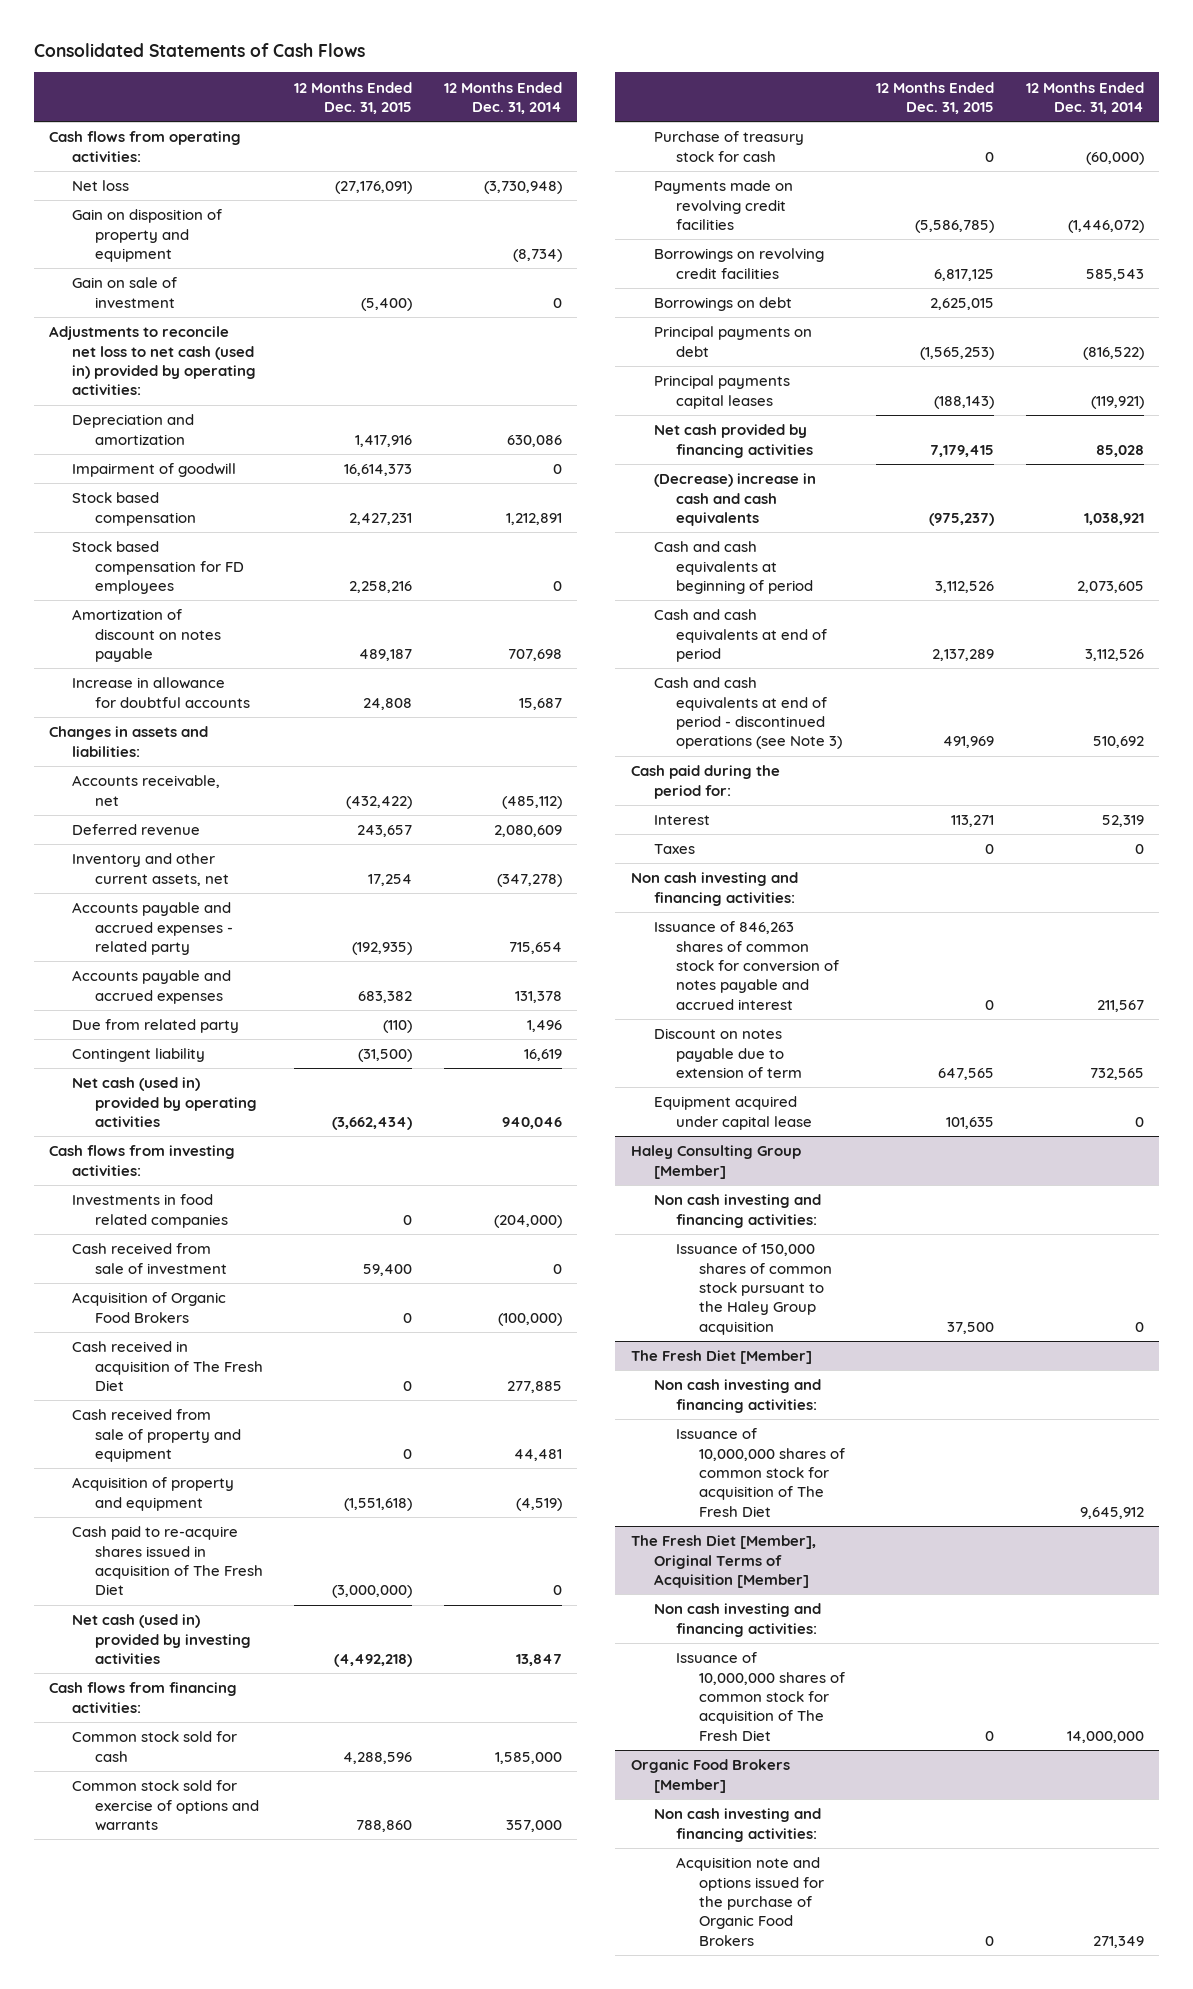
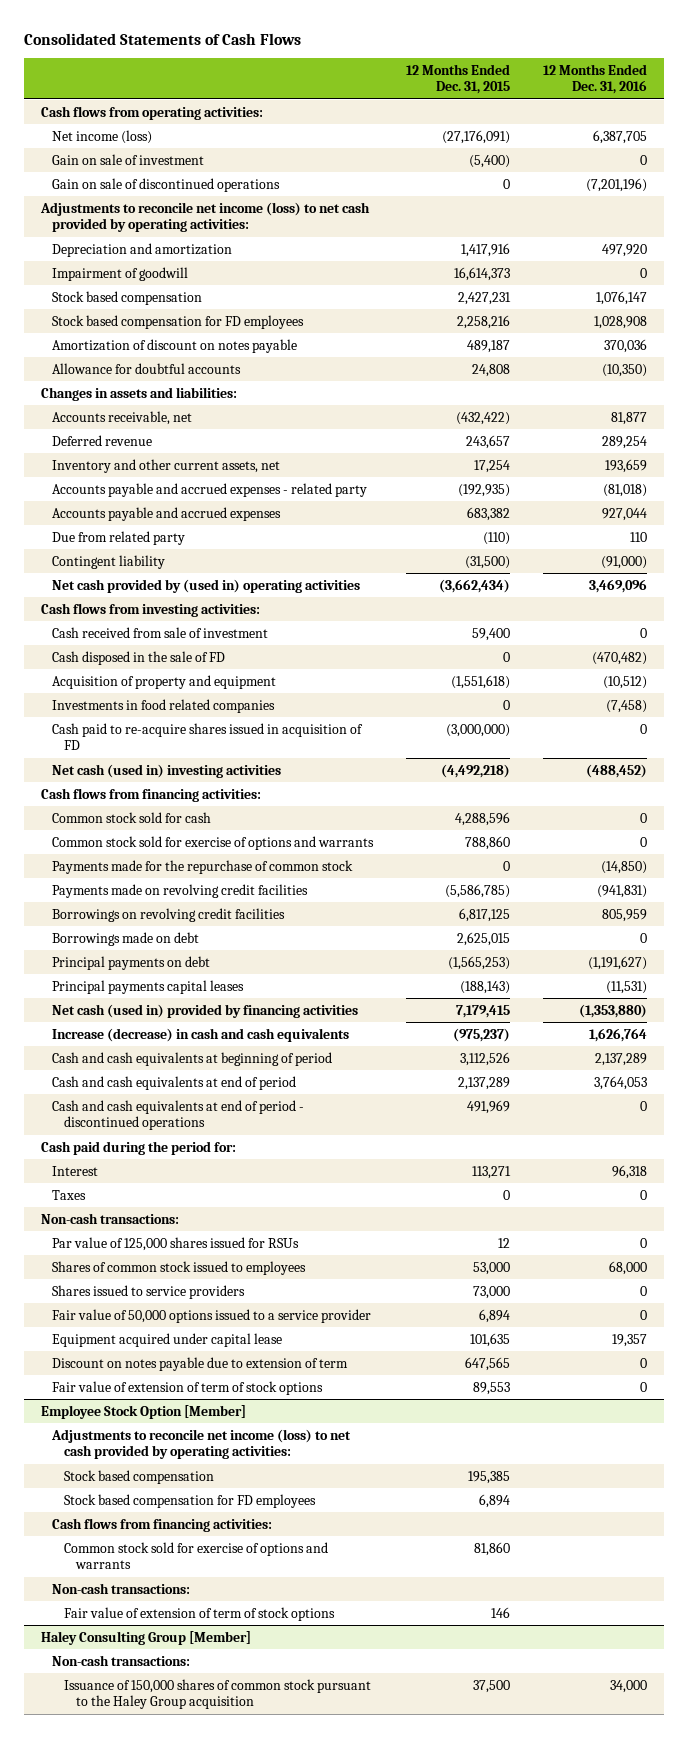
[443,81,562,114] 12 Months Ended Dec. 31, 2014 -> none
none -> [543,63,648,95] 12 Months Ended Dec. 31, 2016
[71,209,222,262] Gain on disposition of property and equipment -> none
[71,180,129,192] Net loss -> [52,129,153,144] Net income (loss)
none -> [52,177,281,192] Gain on sale of discontinued operations
[49,326,256,396] Adjustments to reconcile net loss to net cash (used in) provided by operating activities: -> [39,201,370,233] Adjustments to reconcile net income (loss) to net cash provided by operating activities:
[71,677,250,708] Increase in allowance for doubtful accounts -> [52,362,242,374] Allowance for doubtful accounts
[71,1077,257,1127] Net cash (used in) provided by operating activities -> [52,578,361,593] Net cash provided by (used in) operating activities
[71,1292,226,1323] Acquisition of Organic Food Brokers -> none
[71,1341,263,1391] Cash received in acquisition of The Fresh Diet -> none
[71,1409,241,1462] Cash received from sale of property and equipment -> none
none -> [52,650,226,665] Cash disposed in the sale of FD
[71,1194,228,1228] Investments in food related companies -> [52,698,276,713] Investments in food related companies
[71,1526,263,1596] Cash paid to re-acquire shares issued in acquisition of The Fresh Diet -> [52,722,364,751] Cash paid to re-acquire shares issued in acquisition of FD
[71,1614,251,1664] Net cash (used in) provided by investing activities -> [52,763,282,778] Net cash (used in) investing activities
[653,131,804,162] Purchase of treasury stock for cash -> [52,859,354,874] Payments made for the repurchase of common stock
[653,297,792,312] Borrowings on debt -> [52,931,200,946] Borrowings made on debt
[653,424,814,458] Net cash provided by financing activities -> [52,1003,359,1018] Net cash (used in) provided by financing activities
[653,473,816,526] (Decrease) increase in cash and cash equivalents -> [52,1027,350,1042] Increase (decrease) in cash and cash equivalents
[653,677,843,750] Cash and cash equivalents at end of period - discontinued operations (see Note 3) -> [52,1099,305,1131] Cash and cash equivalents at end of period - discontinued operations
[631,872,799,906] Non cash investing and financing activities: -> none
[653,921,840,1010] Issuance of 846,263 shares of common stock for conversion of notes payable and accrued interest -> none
none -> [40,1212,179,1224] Non-cash transactions:
none -> [52,1236,300,1251] Par value of 125,000 shares issued for RSUs
none -> [52,1260,307,1275] Shares of common stock issued to employees
none -> [52,1284,246,1299] Shares issued to service providers
none -> [52,1308,372,1323] Fair value of 50,000 options issued to a service provider
[653,1028,803,1078] Discount on notes payable due to extension of term -> [52,1356,349,1371] Discount on notes payable due to extension of term
none -> [52,1380,324,1395] Fair value of extension of term of stock options
none -> [40,1404,246,1419] Employee Stock Option [Member]
none -> [51,1428,352,1460] Adjustments to reconcile net income (loss) to net cash provided by operating activities:
none -> [64,1469,215,1484] Stock based compensation
none -> [64,1493,317,1508] Stock based compensation for FD employees
none -> [52,1517,273,1532] Cash flows from financing activities:
none -> [64,1541,329,1570] Common stock sold for exercise of options and warrants
none -> [52,1582,191,1594] Non-cash transactions:
none -> [64,1606,336,1621] Fair value of extension of term of stock options
[653,1194,821,1228] Non cash investing and financing activities: -> none
none -> [52,1654,191,1666] Non-cash transactions:
[631,1350,813,1365] The Fresh Diet [Member] -> none
[653,1379,821,1413] Non cash investing and financing activities: -> none
[676,1428,846,1517] Issuance of 10,000,000 shares of common stock for acquisition of The Fresh Diet -> none
[631,1535,817,1588] The Fresh Diet [Member], Original Terms of Acquisition [Member] -> none
[653,1603,821,1637] Non cash investing and financing activities: -> none
[676,1652,846,1741] Issuance of 10,000,000 shares of common stock for acquisition of The Fresh Diet -> none
[631,1759,791,1793] Organic Food Brokers [Member] -> none
[653,1808,821,1842] Non cash investing and financing activities: -> none
[676,1857,825,1946] Acquisition note and options issued for the purchase of Organic Food Brokers -> none

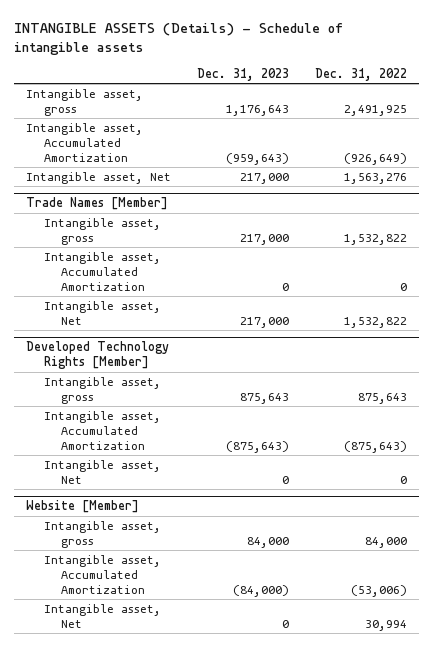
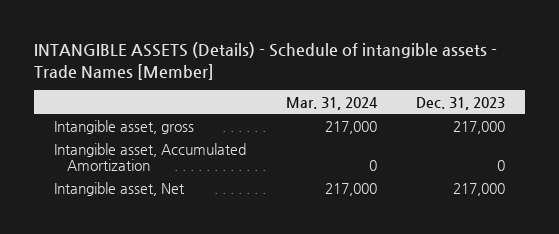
[13,22,343,55] INTANGIBLE ASSETS (Details) - Schedule of intangible assets -> [34,42,498,80] INTANGIBLE ASSETS (Details) - Schedule of intangible assets - Trade Names [Member]
[314,68,407,82] Dec. 31, 2022 -> none
none -> [285,96,378,110] Mar. 31, 2024
[26,88,144,116] Intangible asset, gross -> none
[26,122,144,163] Intangible asset, Accumulated Amortization -> none
[26,171,172,184] Intangible asset, Net -> none
[26,197,169,211] Trade Names [Member] -> none
[26,341,170,370] Developed Technology Rights [Member] -> none
[43,376,161,404] Intangible asset, gross -> none
[43,410,161,451] Intangible asset, Accumulated Amortization -> none
[43,459,161,484] Intangible asset, Net -> none
[26,500,140,514] Website [Member] -> none
[43,520,161,548] Intangible asset, gross -> none
[43,554,161,595] Intangible asset, Accumulated Amortization -> none
[43,603,161,628] Intangible asset, Net -> none

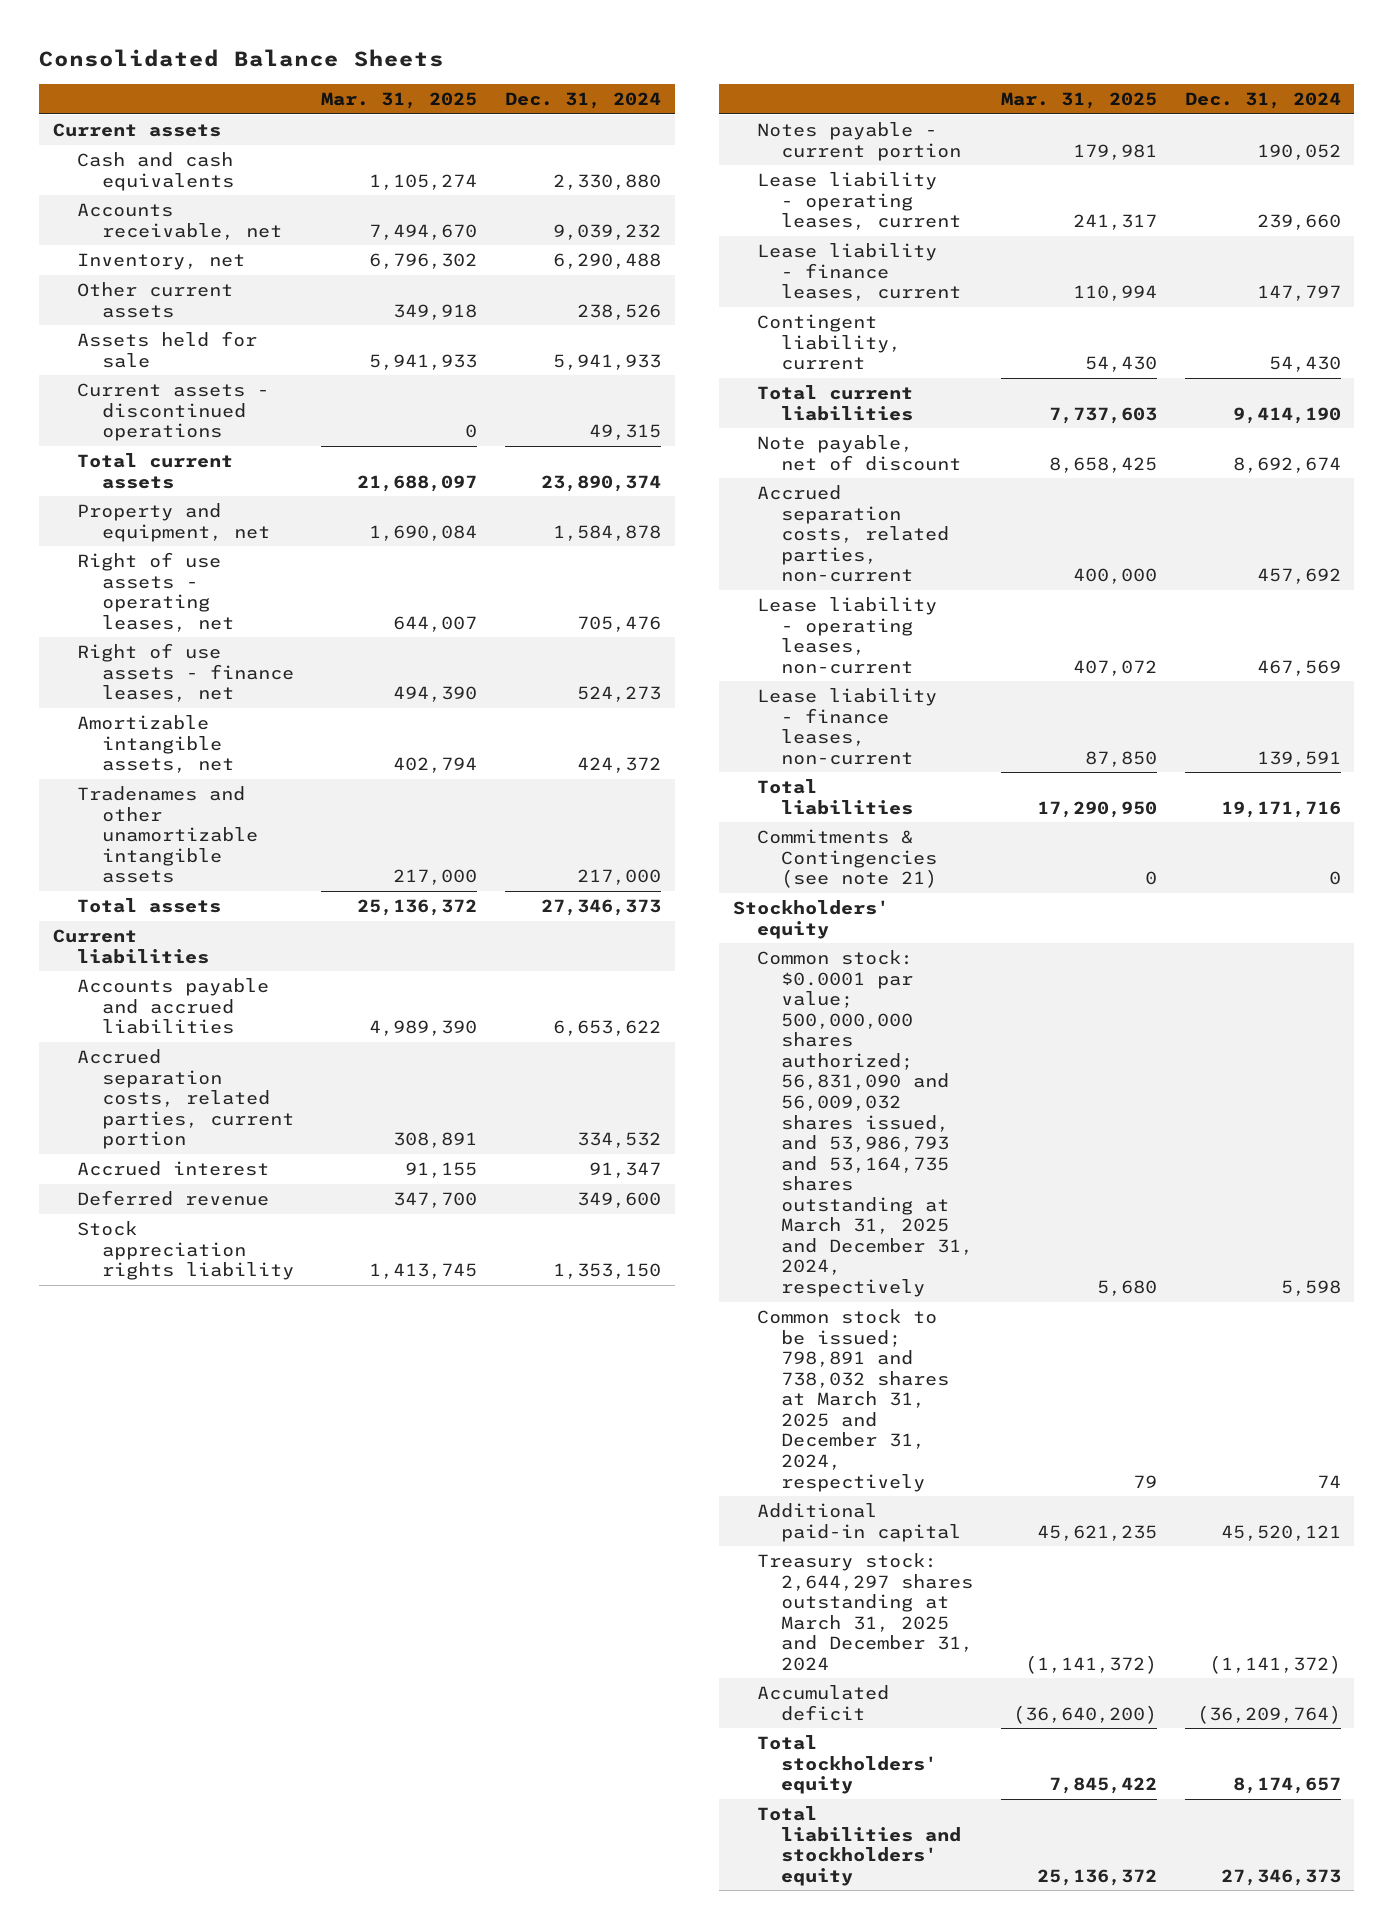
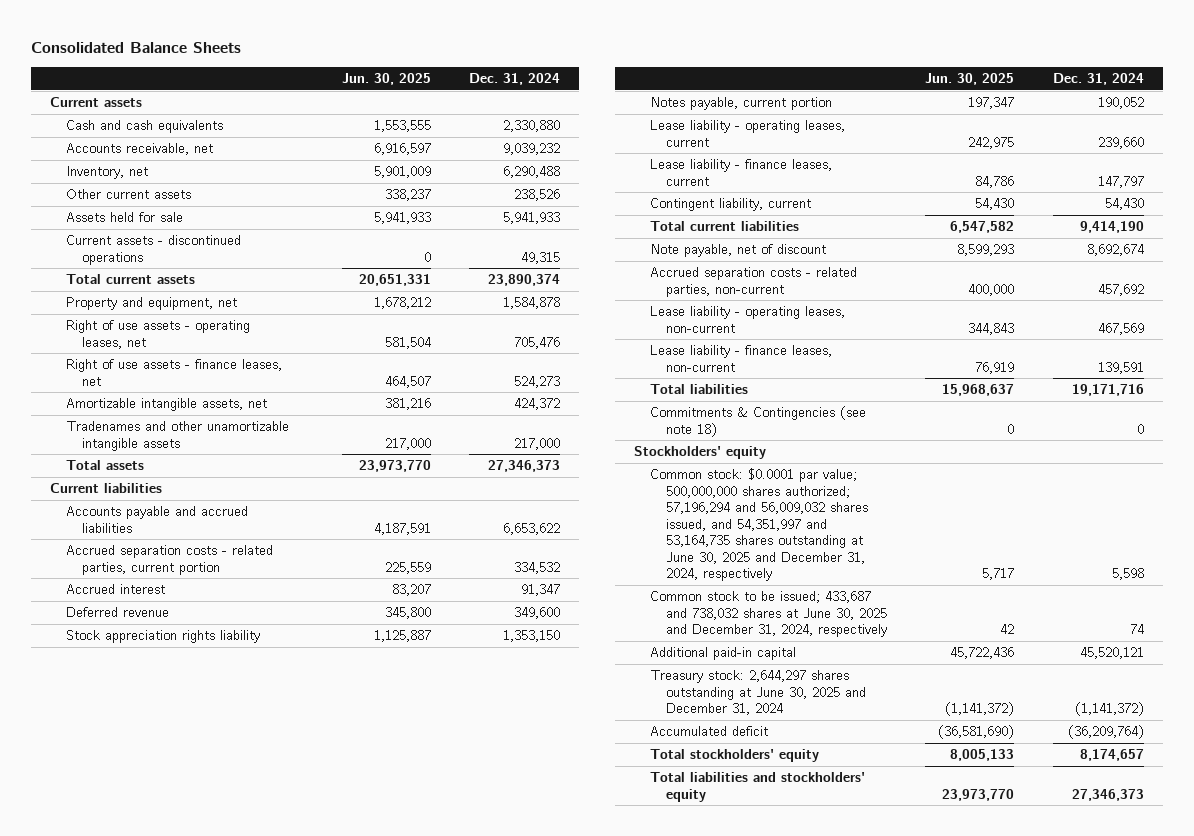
[321,92,478,110] Mar. 31, 2025 -> none
none -> [341,73,431,86] Jun. 30, 2025
[77,1049,294,1150] Accrued separation costs, related parties, current portion -> [66,545,274,575] Accrued separation costs - related parties, current portion
[757,122,962,161] Notes payable - current portion -> [649,97,832,111] Notes payable, current portion
[757,485,950,583] Accrued separation costs, related parties, non-current -> [649,267,857,297] Accrued separation costs - related parties, non-current
[757,829,938,889] Commitments & Contingencies (see note 21) -> [649,406,866,437] Commitments & Contingencies (see note 18)
[757,950,974,1297] Common stock: $0.0001 par value; 500,000,000 shares authorized; 56,831,090 and 56,009,032 shares issued, and 53,986,793 and 53,164,735 shares outstanding at March 31, 2025 and December 31, 2024, respectively -> [649,468,868,582] Common stock: $0.0001 par value; 500,000,000 shares authorized; 57,196,294 and 56,009,032 shares issued, and 54,351,997 and 53,164,735 shares outstanding at June 30, 2025 and December 31, 2024, respectively
[757,1309,950,1492] Common stock to be issued; 798,891 and 738,032 shares at March 31, 2025 and December 31, 2024, respectively -> [649,591,887,638] Common stock to be issued; 433,687 and 738,032 shares at June 30, 2025 and December 31, 2024, respectively
[757,1553,974,1671] Treasury stock: 2,644,297 shares outstanding at March 31, 2025 and December 31, 2024 -> [649,670,866,716] Treasury stock: 2,644,297 shares outstanding at June 30, 2025 and December 31, 2024

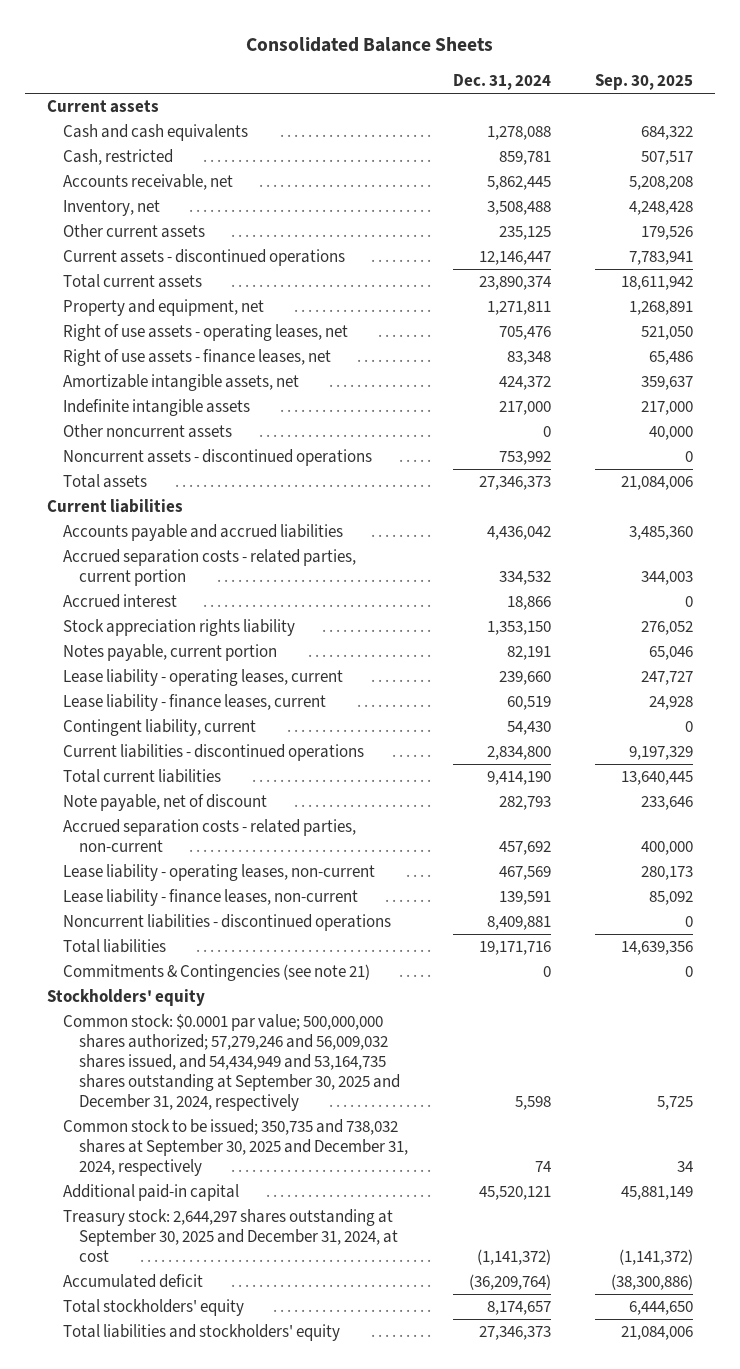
[341,73,431,86] Jun. 30, 2025 -> none
none -> [594,74,693,91] Sep. 30, 2025
[66,212,184,223] Assets held for sale -> none
[503,120,561,133] 2,330,880 -> [486,126,551,141] 1,278,088
none -> [63,149,174,166] Cash, restricted
[503,143,561,156] 9,039,232 -> [486,176,551,191] 5,862,445
[503,166,561,179] 6,290,488 -> [486,201,551,216] 3,508,488
[514,189,561,202] 238,526 -> [498,226,551,241] 235,125
[521,251,561,264] 49,315 -> [478,251,551,266] 12,146,447
[503,297,561,310] 1,584,878 -> [486,301,551,316] 1,271,811
[514,375,561,388] 524,273 -> [506,351,551,366] 83,348
[66,421,290,451] Tradenames and other unamortizable intangible assets -> [63,399,251,417] Indefinite intangible assets
none -> [63,424,233,439] Other noncurrent assets
none -> [63,449,373,467] Noncurrent assets - discontinued operations
[503,522,561,535] 6,653,622 -> [486,526,551,541] 4,436,042
[66,607,170,618] Deferred revenue -> none
[521,584,561,597] 91,347 -> [506,596,551,611] 18,866
[1097,97,1144,110] 190,052 -> [506,646,551,661] 82,191
[1097,175,1144,188] 147,797 -> [506,696,551,711] 60,519
none -> [63,744,365,762] Current liabilities - discontinued operations
[1086,244,1144,257] 8,692,674 -> [498,796,551,811] 282,793
none -> [63,914,392,932] Noncurrent liabilities - discontinued operations
[649,406,866,437] Commitments & Contingencies (see note 18) -> [63,964,371,982] Commitments & Contingencies (see note 21)
[649,468,868,582] Common stock: $0.0001 par value; 500,000,000 shares authorized; 57,196,294 and 56,009,032 shares issued, and 54,351,997 and 53,164,735 shares outstanding at June 30, 2025 and December 31, 2024, respectively -> [63,1014,401,1111] Common stock: $0.0001 par value; 500,000,000 shares authorized; 57,279,246 and 56,009,032 shares issued, and 54,434,949 and 53,164,735 shares outstanding at September 30, 2025 and December 31, 2024, respectively
[649,591,887,638] Common stock to be issued; 433,687 and 738,032 shares at June 30, 2025 and December 31, 2024, respectively -> [63,1119,409,1176] Common stock to be issued; 350,735 and 738,032 shares at September 30, 2025 and December 31, 2024, respectively
[649,670,866,716] Treasury stock: 2,644,297 shares outstanding at June 30, 2025 and December 31, 2024 -> [63,1209,399,1262] Treasury stock: 2,644,297 shares outstanding at September 30, 2025 and December 31, 2024, at cost

